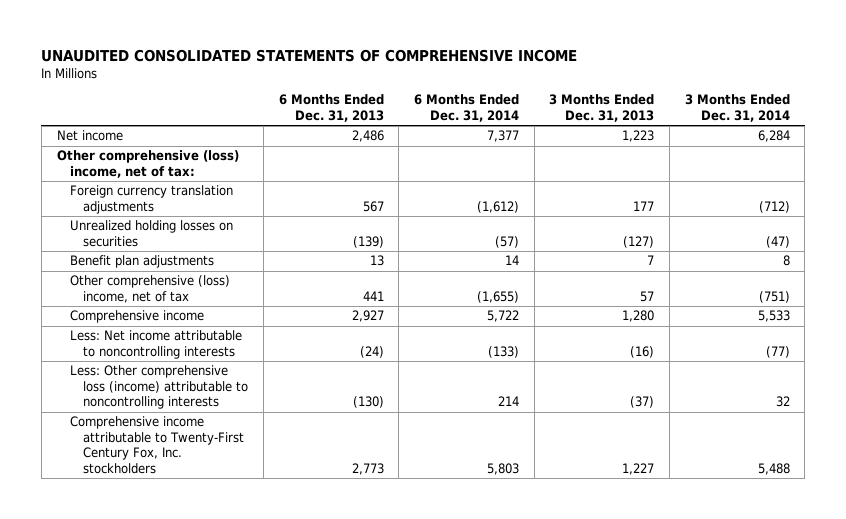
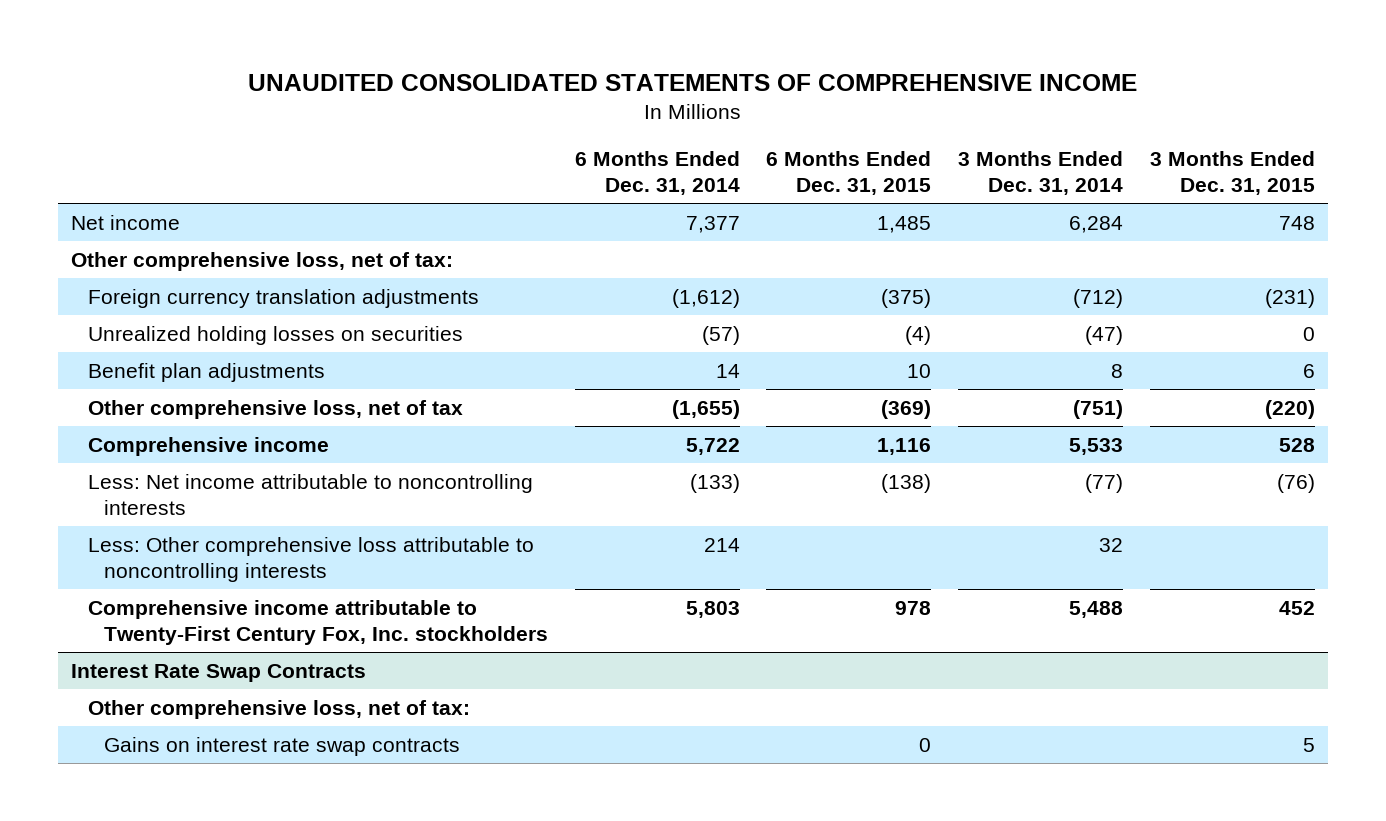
[278,94,384,122] 6 Months Ended Dec. 31, 2013 -> none
[549,94,655,122] 3 Months Ended Dec. 31, 2013 -> none
none -> [766,150,932,196] 6 Months Ended Dec. 31, 2015
none -> [1149,150,1315,196] 3 Months Ended Dec. 31, 2015
[56,150,239,178] Other comprehensive (loss) income, net of tax: -> [71,251,454,271] Other comprehensive loss, net of tax:
[69,275,230,303] Other comprehensive (loss) income, net of tax -> [87,399,463,419] Other comprehensive loss, net of tax
[69,365,249,410] Less: Other comprehensive loss (income) attributable to noncontrolling interests -> [87,536,534,583] Less: Other comprehensive loss attributable to noncontrolling interests
none -> [71,663,367,682] Interest Rate Swap Contracts
none -> [87,699,470,719] Other comprehensive loss, net of tax:
none -> [104,736,461,756] Gains on interest rate swap contracts

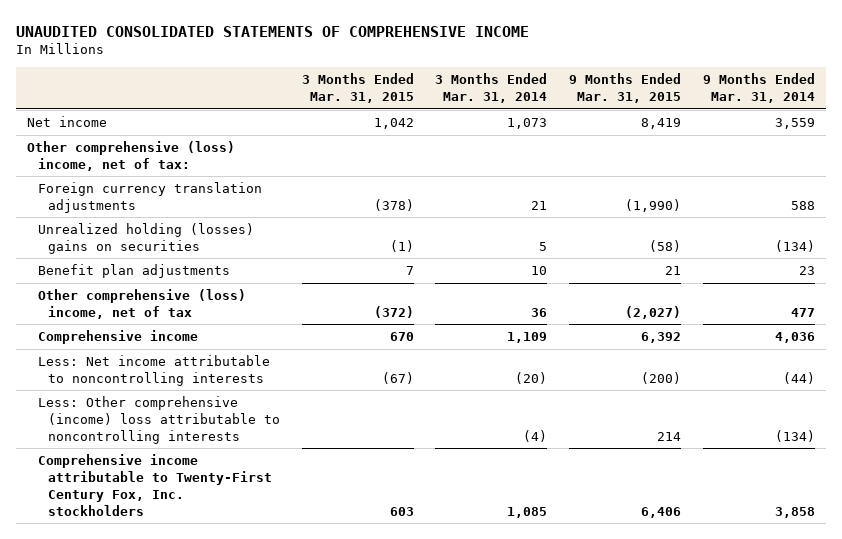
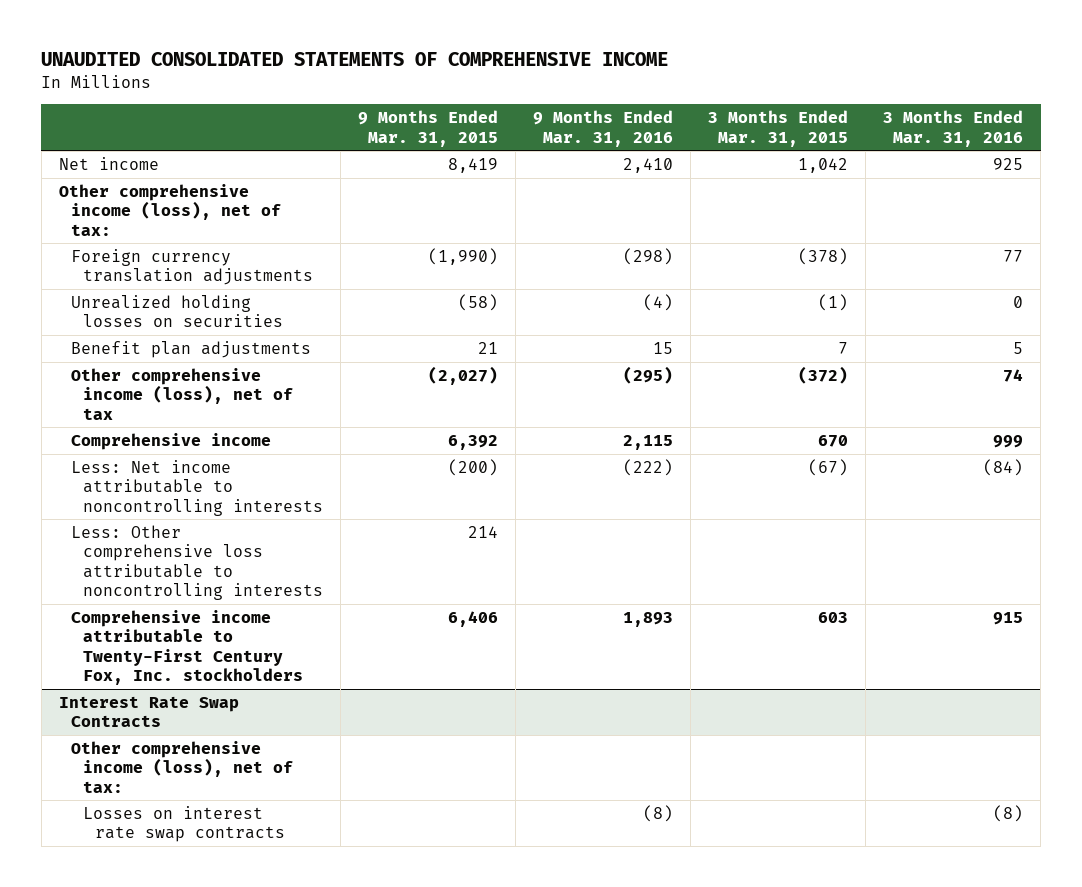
[435,73,548,104] 3 Months Ended Mar. 31, 2014 -> none
[702,73,815,104] 9 Months Ended Mar. 31, 2014 -> none
none -> [533,110,674,147] 9 Months Ended Mar. 31, 2016
none -> [883,110,1024,147] 3 Months Ended Mar. 31, 2016
[27,141,236,171] Other comprehensive (loss) income, net of tax: -> [58,183,282,236] Other comprehensive income (loss), net of tax:
[37,223,254,254] Unrealized holding (losses) gains on securities -> [71,294,284,328] Unrealized holding losses on securities
[37,289,246,319] Other comprehensive (loss) income, net of tax -> [71,367,294,420] Other comprehensive income (loss), net of tax
[37,396,280,444] Less: Other comprehensive (income) loss attributable to noncontrolling interests -> [71,524,324,601] Less: Other comprehensive loss attributable to noncontrolling interests
none -> [58,695,239,728] Interest Rate Swap Contracts
none -> [71,740,294,793] Other comprehensive income (loss), net of tax:
none -> [83,805,286,843] Losses on interest rate swap contracts

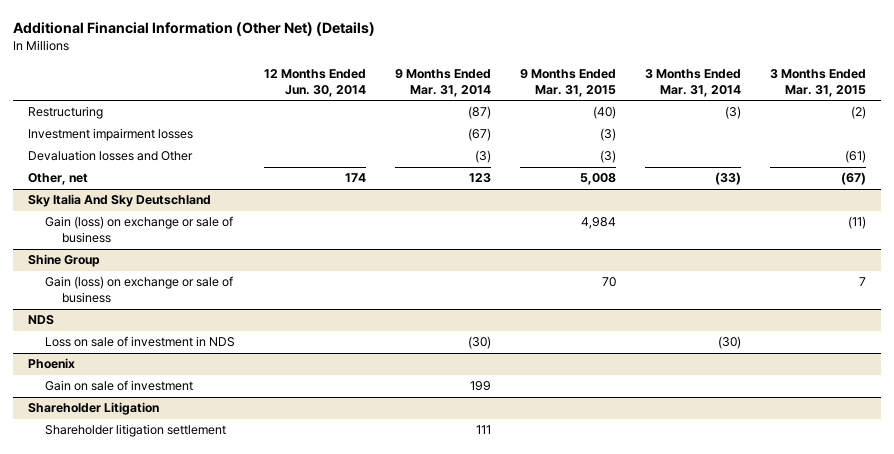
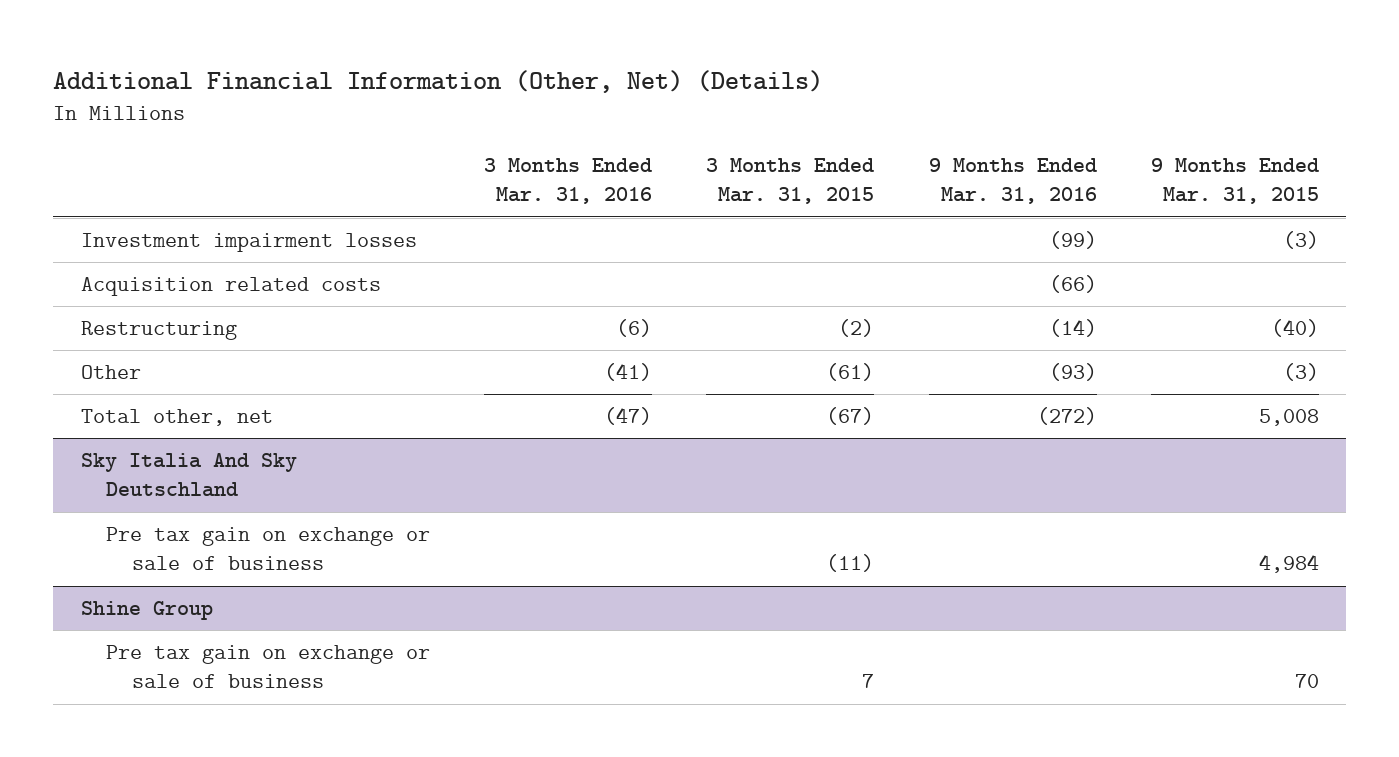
[13,21,376,36] Additional Financial Information (Other Net) (Details) -> [53,70,824,94] Additional Financial Information (Other, Net) (Details)
[263,68,366,97] 12 Months Ended Jun. 30, 2014 -> none
[394,68,491,97] 9 Months Ended Mar. 31, 2014 -> none
[644,68,741,97] 3 Months Ended Mar. 31, 2014 -> none
none -> [484,158,653,205] 3 Months Ended Mar. 31, 2016
none -> [928,158,1097,205] 9 Months Ended Mar. 31, 2016
none -> [80,277,381,297] Acquisition related costs
[27,106,103,120] Restructuring -> [80,321,237,341] Restructuring
[27,150,193,162] Devaluation losses and Other -> [80,365,141,380] Other
[27,173,88,186] Other, net -> [80,409,273,427] Total other, net
[44,216,233,244] Gain (loss) on exchange or sale of business -> [106,527,431,571] Pre tax gain on exchange or sale of business
[27,315,54,326] NDS -> none
[44,336,235,348] Loss on sale of investment in NDS -> none
[27,358,75,370] Phoenix -> none
[44,380,193,392] Gain on sale of investment -> none
[27,402,159,416] Shareholder Litigation -> none
[44,424,226,438] Shareholder litigation settlement -> none
[44,276,233,304] Gain (loss) on exchange or sale of business -> [106,645,431,689] Pre tax gain on exchange or sale of business

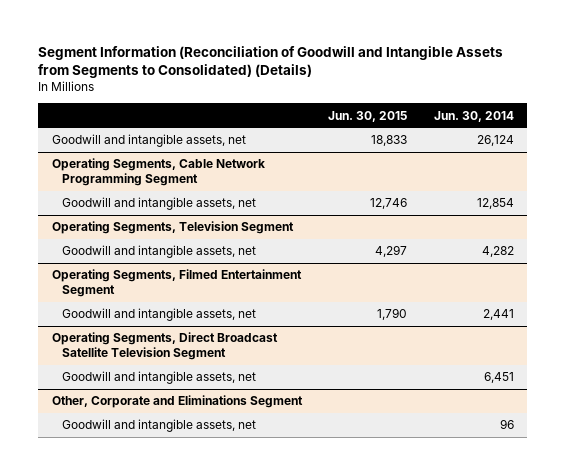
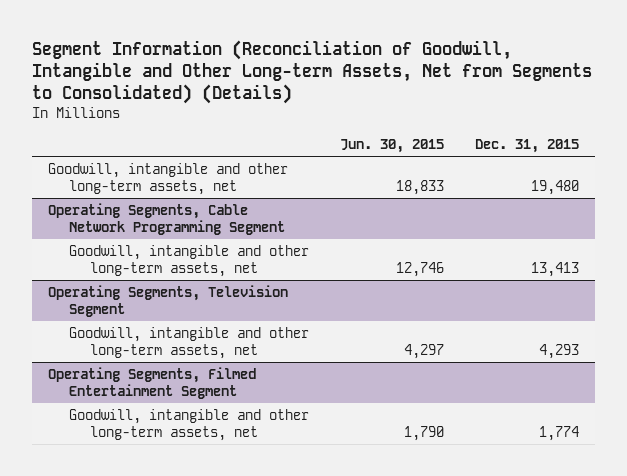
[38,45,504,79] Segment Information (Reconciliation of Goodwill and Intangible Assets from Segments to Consolidated) (Details) -> [32,39,593,104] Segment Information (Reconciliation of Goodwill, Intangible and Other Long-term Assets, Net from Segments to Consolidated) (Details)
[433,110,514,122] Jun. 30, 2014 -> none
none -> [475,139,580,154] Dec. 31, 2015
[51,134,246,148] Goodwill and intangible assets, net -> [47,162,288,195] Goodwill, intangible and other long-term assets, net
[61,197,256,211] Goodwill and intangible assets, net -> [69,244,310,277] Goodwill, intangible and other long-term assets, net
[61,245,256,259] Goodwill and intangible assets, net -> [69,326,310,359] Goodwill, intangible and other long-term assets, net
[51,332,278,361] Operating Segments, Direct Broadcast Satellite Television Segment -> none
[61,371,256,385] Goodwill and intangible assets, net -> none
[51,395,303,409] Other, Corporate and Eliminations Segment -> none
[61,419,256,433] Goodwill and intangible assets, net -> none
[61,308,256,322] Goodwill and intangible assets, net -> [69,408,310,441] Goodwill, intangible and other long-term assets, net

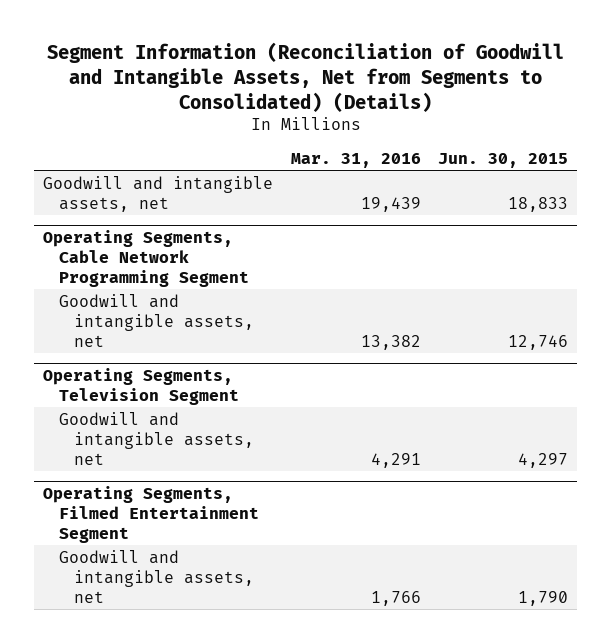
[32,39,593,104] Segment Information (Reconciliation of Goodwill, Intangible and Other Long-term Assets, Net from Segments to Consolidated) (Details) -> [46,42,564,112] Segment Information (Reconciliation of Goodwill and Intangible Assets, Net from Segments to Consolidated) (Details)
[475,139,580,154] Dec. 31, 2015 -> none
none -> [290,152,421,168] Mar. 31, 2016
[47,162,288,195] Goodwill, intangible and other long-term assets, net -> [43,175,274,212] Goodwill and intangible assets, net
[69,244,310,277] Goodwill, intangible and other long-term assets, net -> [58,293,255,347] Goodwill and intangible assets, net
[69,326,310,359] Goodwill, intangible and other long-term assets, net -> [58,411,255,465] Goodwill and intangible assets, net
[69,408,310,441] Goodwill, intangible and other long-term assets, net -> [58,549,255,603] Goodwill and intangible assets, net

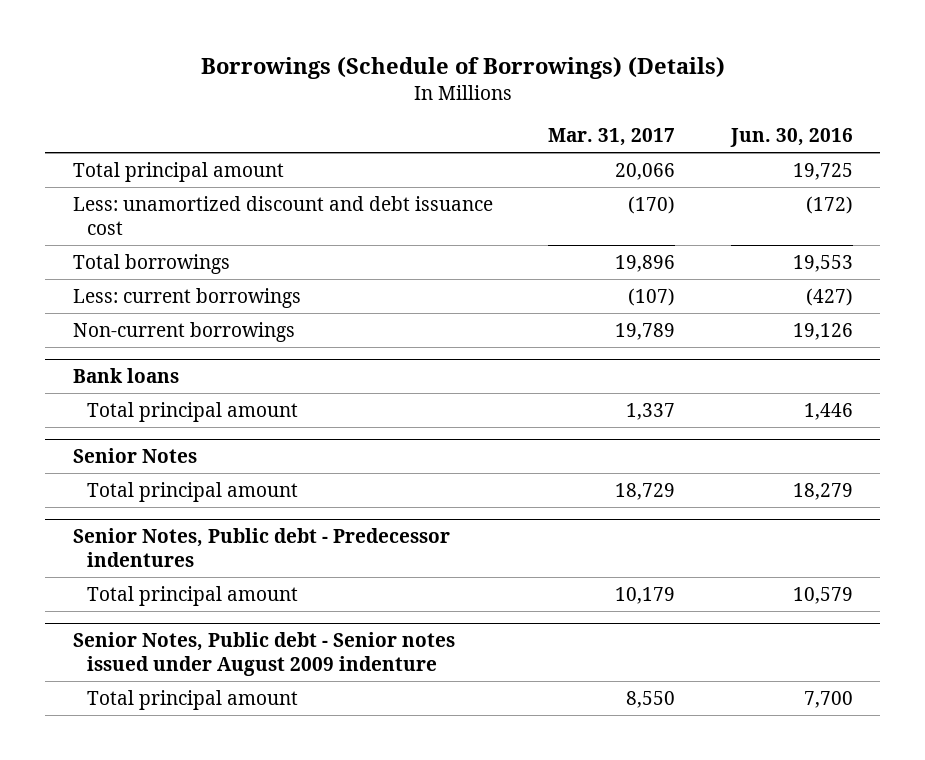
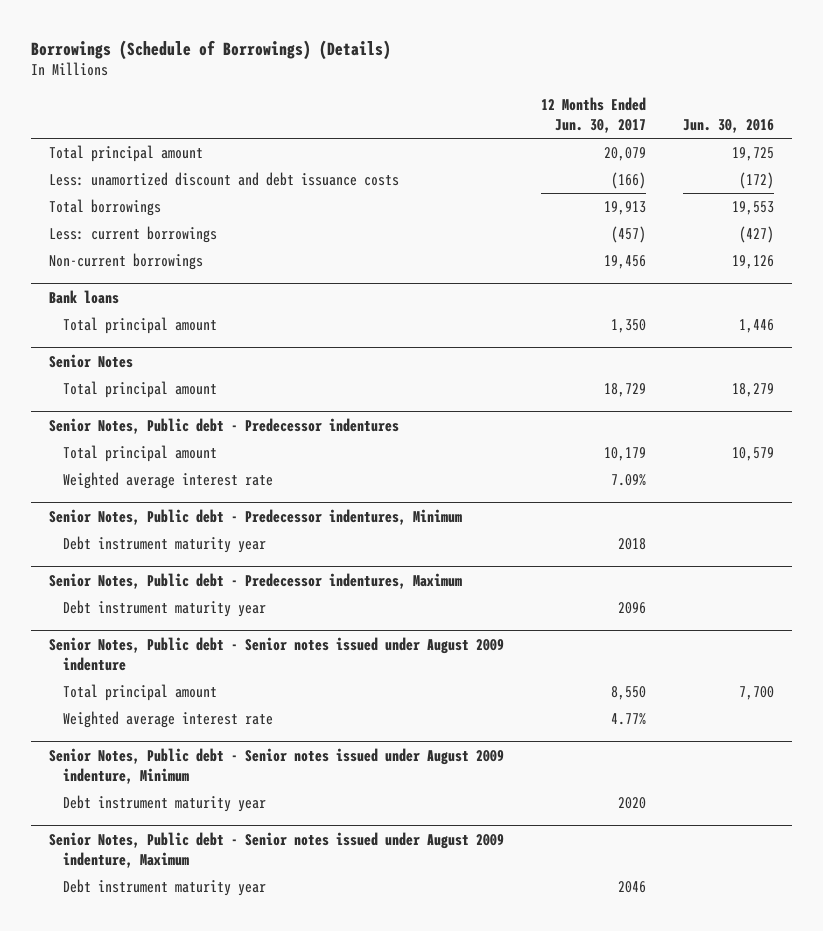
[548,128,676,147] Mar. 31, 2017 -> none
none -> [541,96,647,133] 12 Months Ended Jun. 30, 2017
[72,195,493,236] Less: unamortized discount and debt issuance cost -> [49,172,400,187] Less: unamortized discount and debt issuance costs
none -> [63,472,274,490] Weighted average interest rate
none -> [49,508,463,525] Senior Notes, Public debt - Predecessor indentures, Minimum
none -> [63,536,267,554] Debt instrument maturity year
none -> [49,572,463,589] Senior Notes, Public debt - Predecessor indentures, Maximum
none -> [63,600,267,618] Debt instrument maturity year
none -> [63,711,274,729] Weighted average interest rate
none -> [49,747,505,784] Senior Notes, Public debt - Senior notes issued under August 2009 indenture, Minimum
none -> [63,795,267,813] Debt instrument maturity year
none -> [49,831,505,868] Senior Notes, Public debt - Senior notes issued under August 2009 indenture, Maximum
none -> [63,879,267,897] Debt instrument maturity year

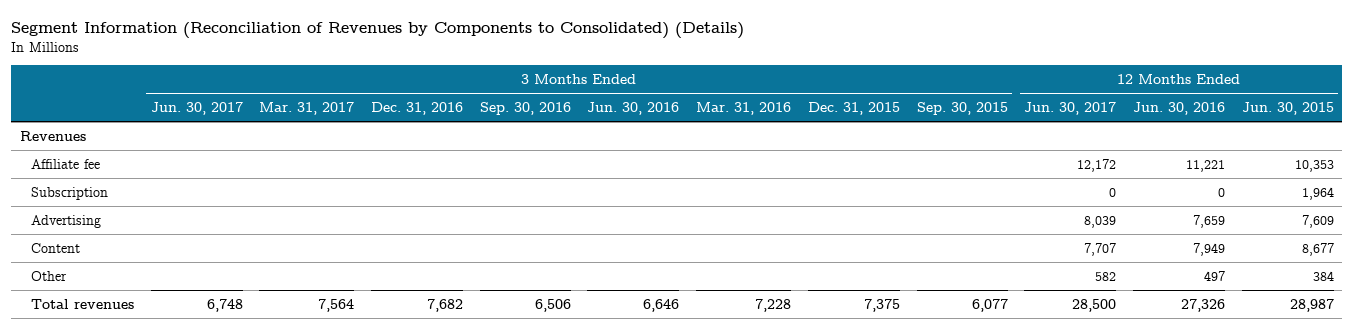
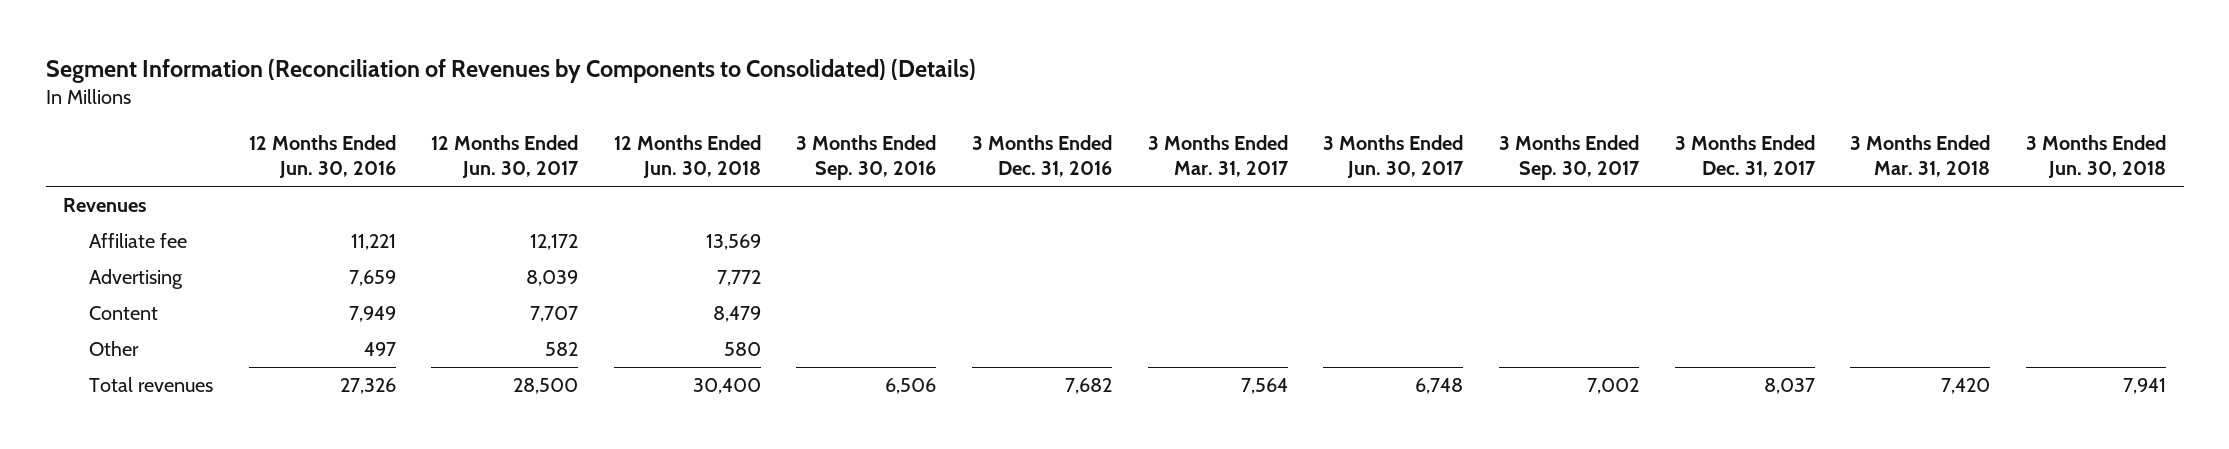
[587,102,680,116] Jun. 30, 2016 -> none
[696,102,792,116] Mar. 31, 2016 -> none
[807,102,900,116] Dec. 31, 2015 -> none
[916,102,1008,116] Sep. 30, 2015 -> none
[1241,102,1334,116] Jun. 30, 2015 -> none
none -> [613,134,761,179] 12 Months Ended Jun. 30, 2018
none -> [1498,134,1640,181] 3 Months Ended Sep. 30, 2017
none -> [1674,134,1816,178] 3 Months Ended Dec. 31, 2017
none -> [1850,134,1991,178] 3 Months Ended Mar. 31, 2018
none -> [2025,134,2166,179] 3 Months Ended Jun. 30, 2018
[30,186,108,200] Subscription -> none

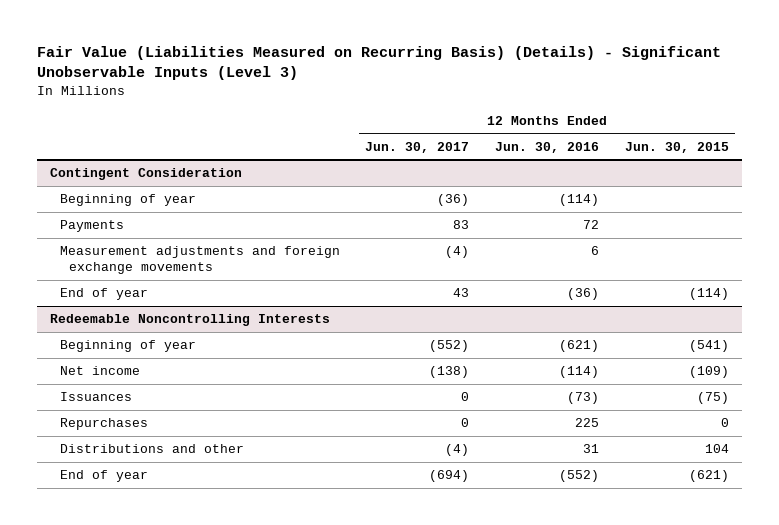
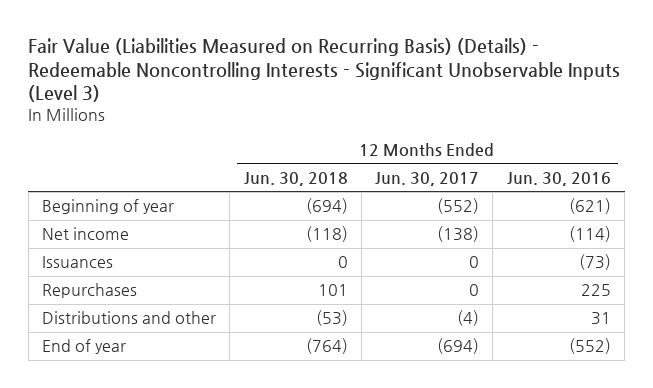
[37,46,722,81] Fair Value (Liabilities Measured on Recurring Basis) (Details) - Significant Unobservable Inputs (Level 3) -> [28,37,621,103] Fair Value (Liabilities Measured on Recurring Basis) (Details) - Redeemable Noncontrolling Interests - Significant Unobservable Inputs (Level 3)
[624,141,729,153] Jun. 30, 2015 -> none
none -> [243,171,348,186] Jun. 30, 2018
[50,168,243,181] Contingent Consideration -> none
[59,194,196,207] Beginning of year -> none
[59,220,124,233] Payments -> none
[59,246,340,275] Measurement adjustments and foreign exchange movements -> none
[59,288,148,301] End of year -> none
[50,314,331,327] Redeemable Noncontrolling Interests -> none

